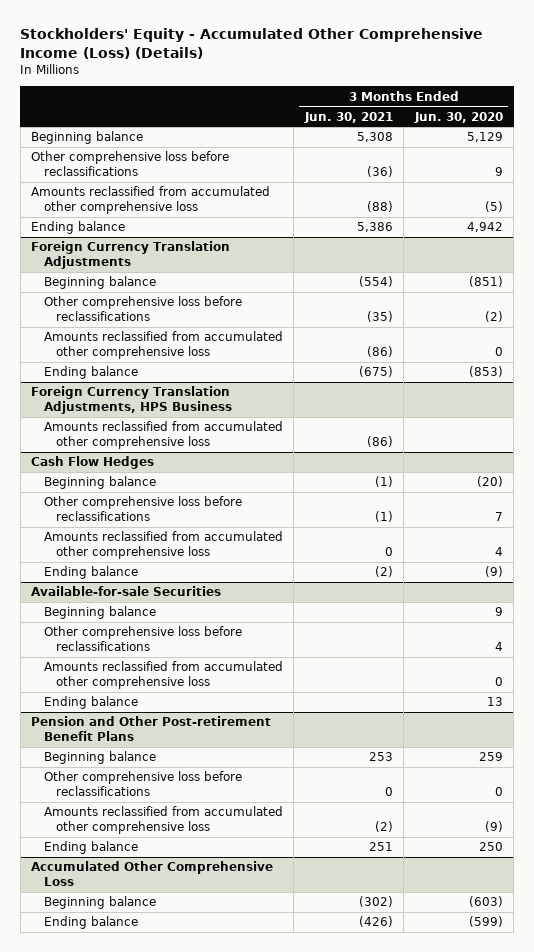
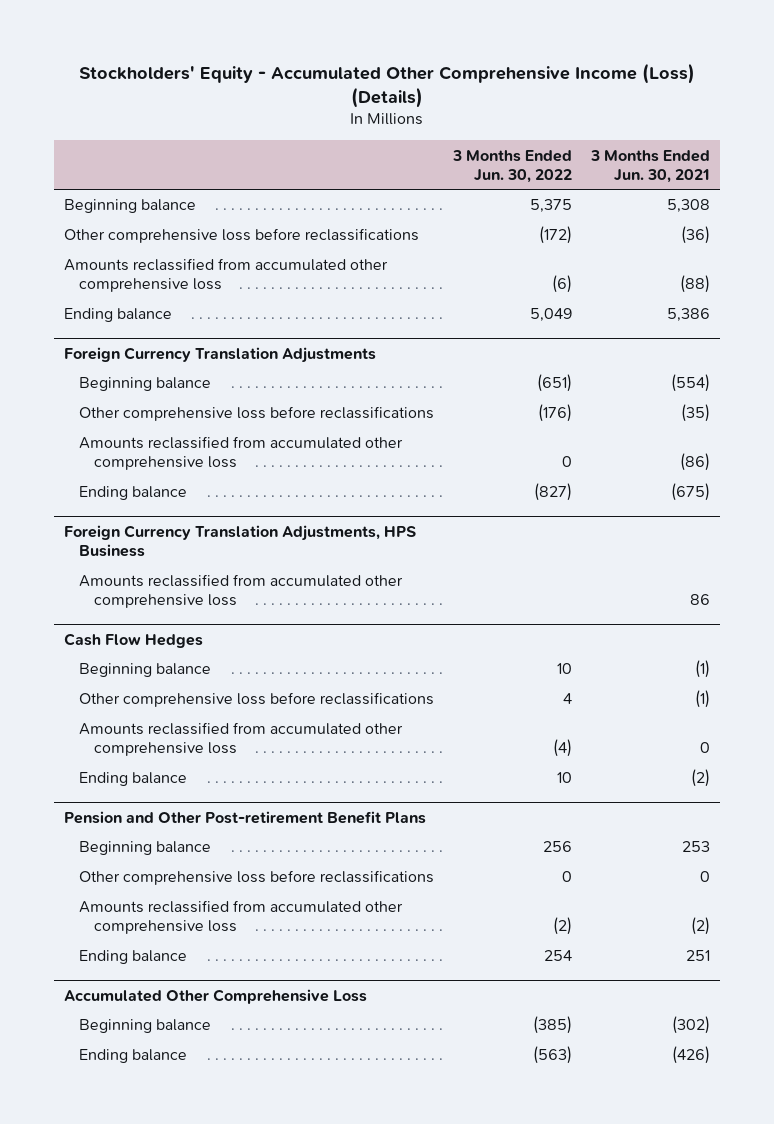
[413,111,503,123] Jun. 30, 2020 -> none
none -> [451,149,572,183] 3 Months Ended Jun. 30, 2022
[366,436,393,448] (86) -> [690,594,711,606] 86
[31,586,222,597] Available-for-sale Securities -> none
[43,606,156,620] Beginning balance -> none
[43,626,242,652] Other comprehensive loss before reclassifications -> none
[43,661,283,690] Amounts reclassified from accumulated other comprehensive loss -> none
[43,696,138,710] Ending balance -> none

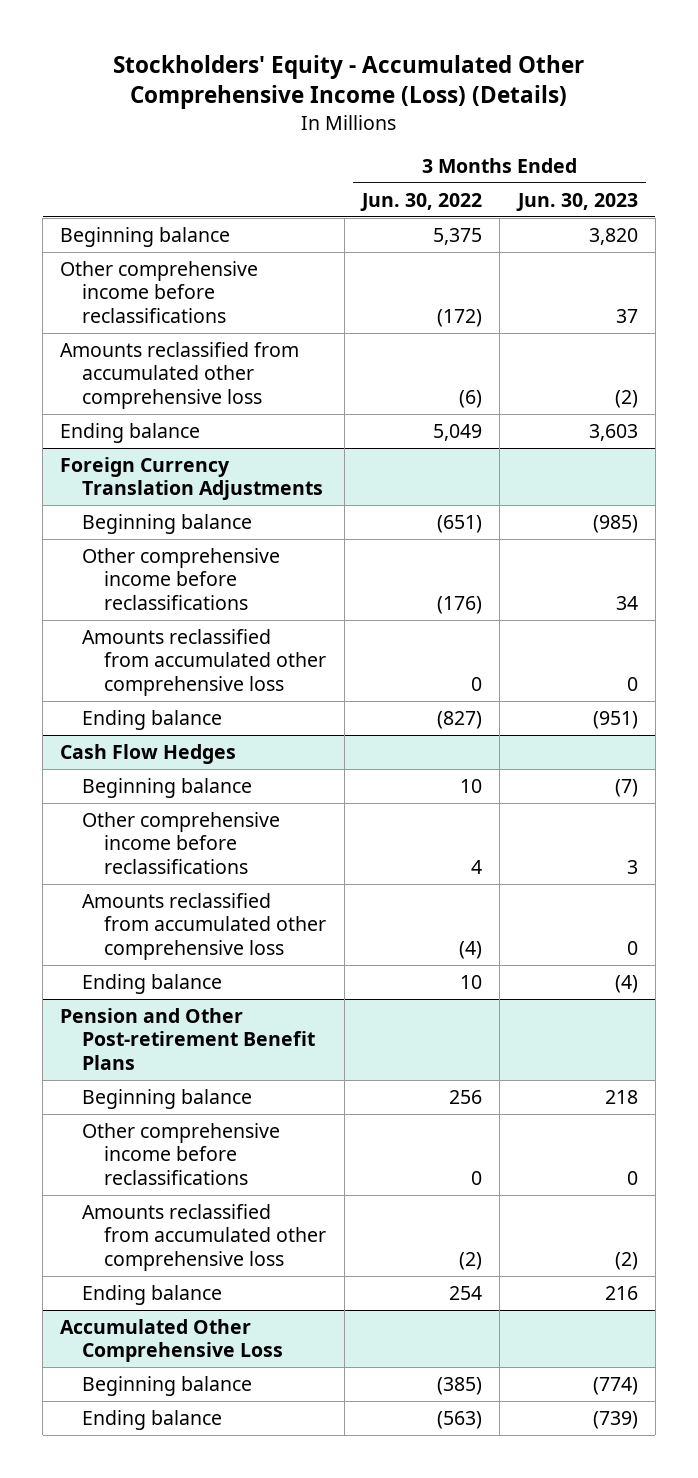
[590,149,711,183] 3 Months Ended Jun. 30, 2021 -> none
none -> [515,192,638,211] Jun. 30, 2023
[63,228,419,244] Other comprehensive loss before reclassifications -> [60,260,259,324] Other comprehensive income before reclassifications
[78,406,434,422] Other comprehensive loss before reclassifications -> [82,547,281,611] Other comprehensive income before reclassifications
[63,524,416,558] Foreign Currency Translation Adjustments, HPS Business -> none
[78,574,403,609] Amounts reclassified from accumulated other comprehensive loss -> none
[78,692,434,708] Other comprehensive loss before reclassifications -> [82,811,281,875] Other comprehensive income before reclassifications
[78,870,434,886] Other comprehensive loss before reclassifications -> [82,1122,281,1186] Other comprehensive income before reclassifications

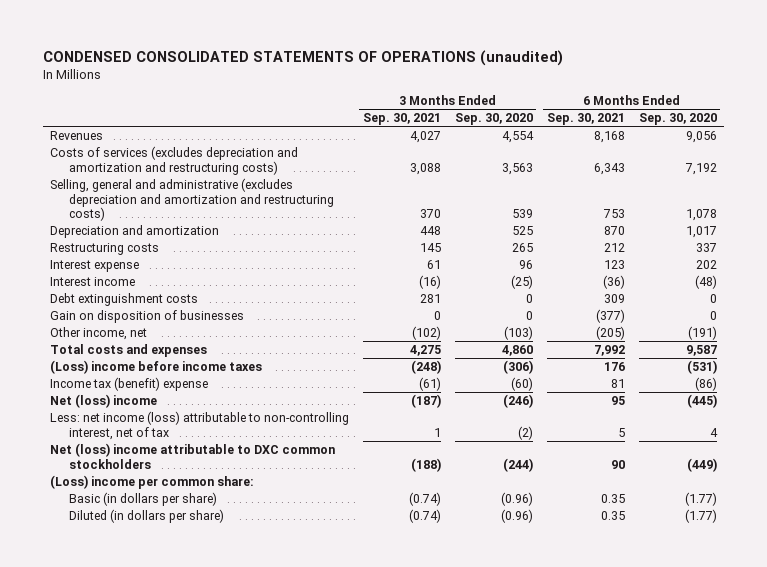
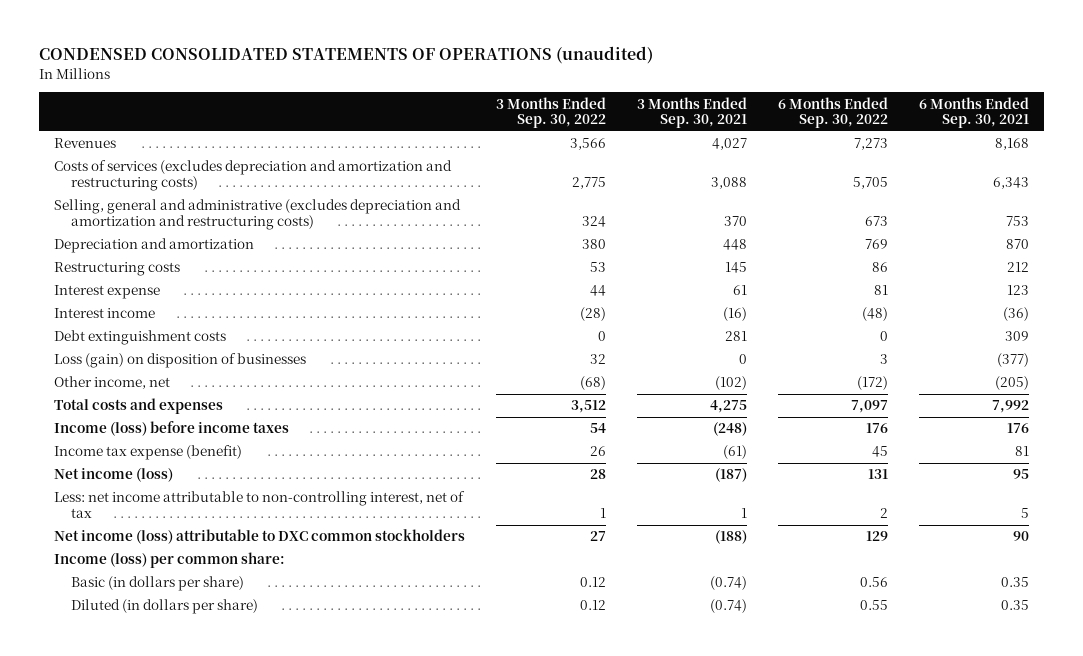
[454,113,533,126] Sep. 30, 2020 -> none
[638,113,717,126] Sep. 30, 2020 -> none
none -> [496,96,607,129] 3 Months Ended Sep. 30, 2022
none -> [777,96,888,129] 6 Months Ended Sep. 30, 2022
[49,310,244,324] Gain on disposition of businesses -> [54,353,307,369] Loss (gain) on disposition of businesses
[49,360,262,375] (Loss) income before income taxes -> [54,421,290,437] Income (loss) before income taxes
[49,377,208,392] Income tax (benefit) expense -> [54,445,243,461] Income tax expense (benefit)
[49,394,157,409] Net (loss) income -> [54,468,174,483] Net income (loss)
[49,411,349,440] Less: net income (loss) attributable to non-controlling interest, net of tax -> [54,491,466,519] Less: net income attributable to non-controlling interest, net of tax
[49,443,335,469] Net (loss) income attributable to DXC common stockholders -> [54,529,466,545] Net income (loss) attributable to DXC common stockholders
[49,475,254,490] (Loss) income per common share: -> [54,552,286,569] Income (loss) per common share:

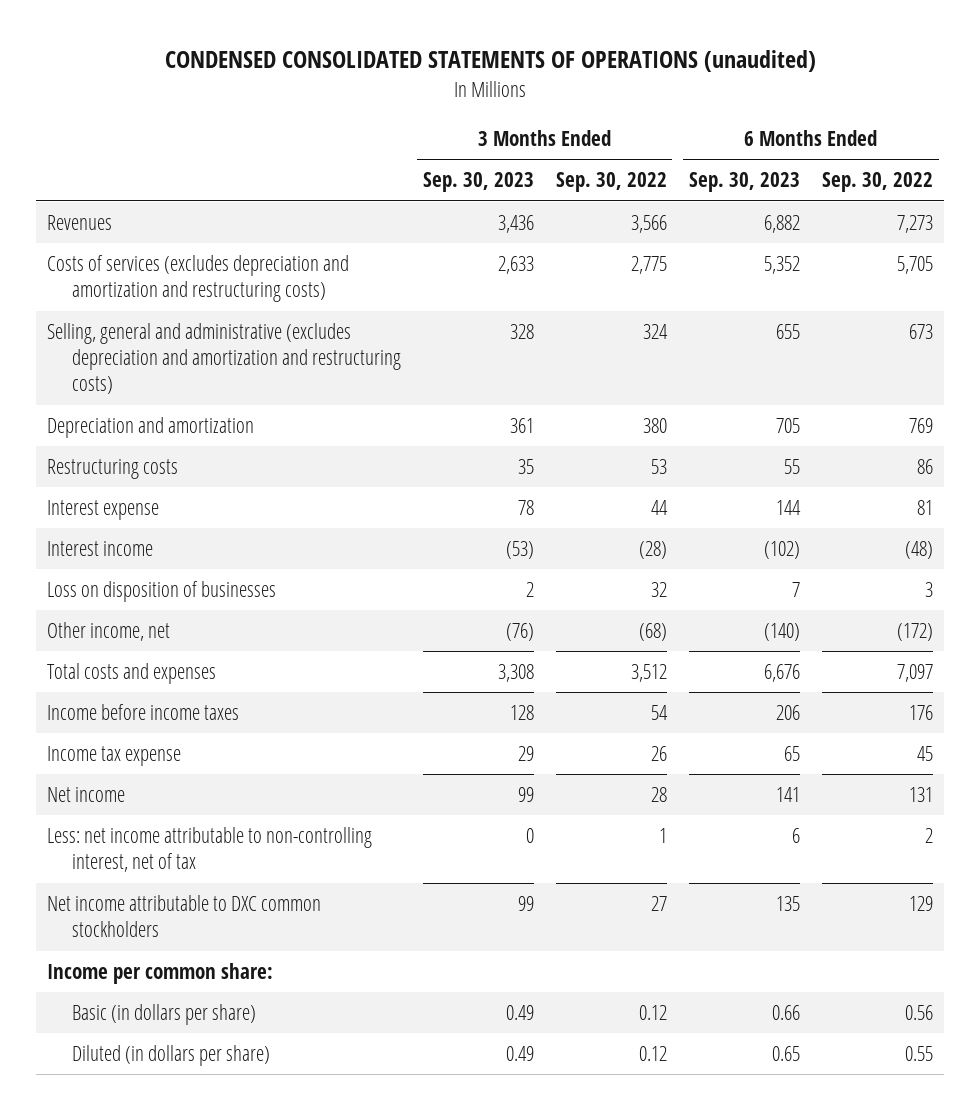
[636,96,747,129] 3 Months Ended Sep. 30, 2021 -> none
[918,96,1029,129] 6 Months Ended Sep. 30, 2021 -> none
none -> [422,172,534,193] Sep. 30, 2023
none -> [688,172,800,193] Sep. 30, 2023
[54,330,227,346] Debt extinguishment costs -> none
[54,353,307,369] Loss (gain) on disposition of businesses -> [46,581,276,603] Loss on disposition of businesses
[54,421,290,437] Income (loss) before income taxes -> [46,704,239,721] Income before income taxes
[54,445,243,461] Income tax expense (benefit) -> [46,746,181,767] Income tax expense
[54,468,174,483] Net income (loss) -> [46,787,125,803] Net income
[54,529,466,545] Net income (loss) attributable to DXC common stockholders -> [46,895,321,938] Net income attributable to DXC common stockholders
[54,552,286,569] Income (loss) per common share: -> [46,963,273,985] Income per common share:

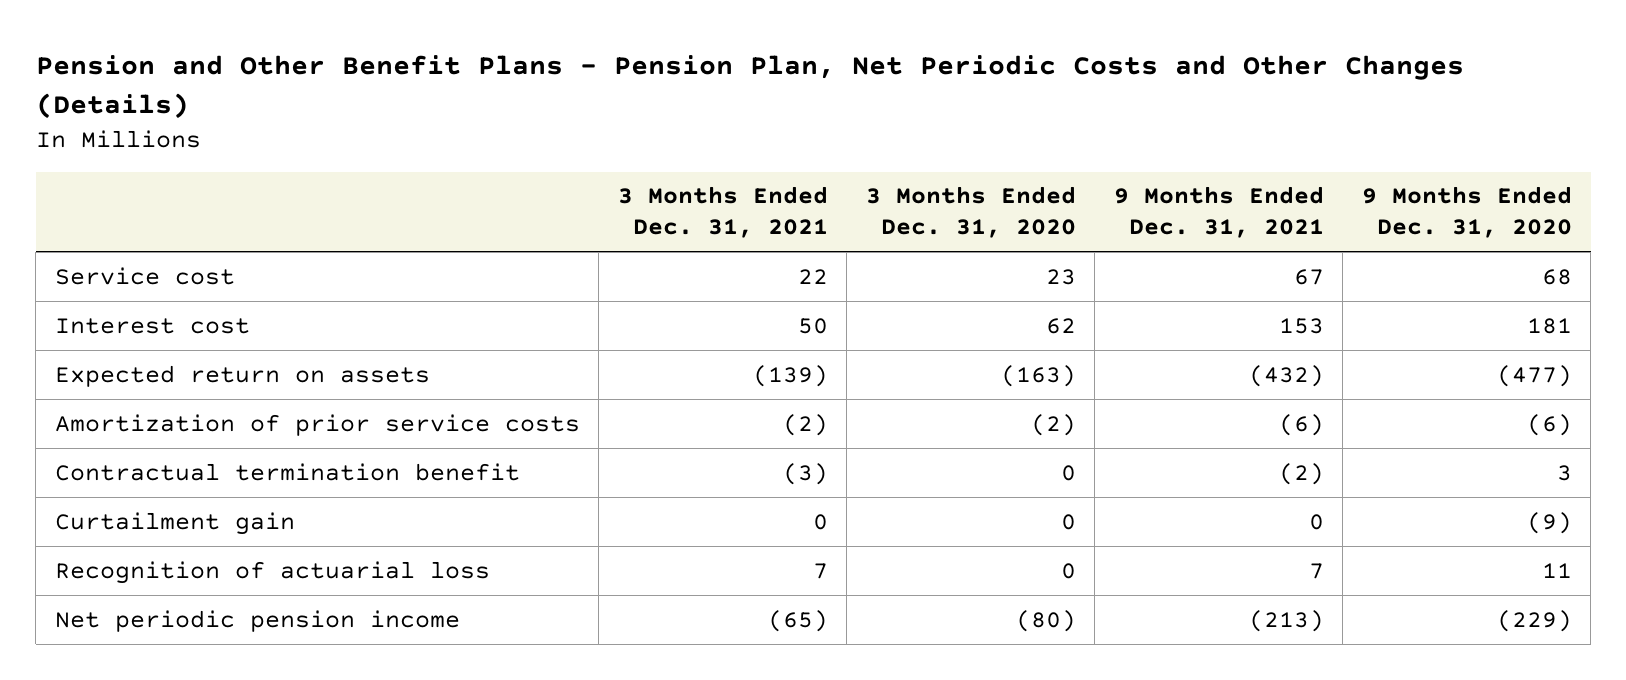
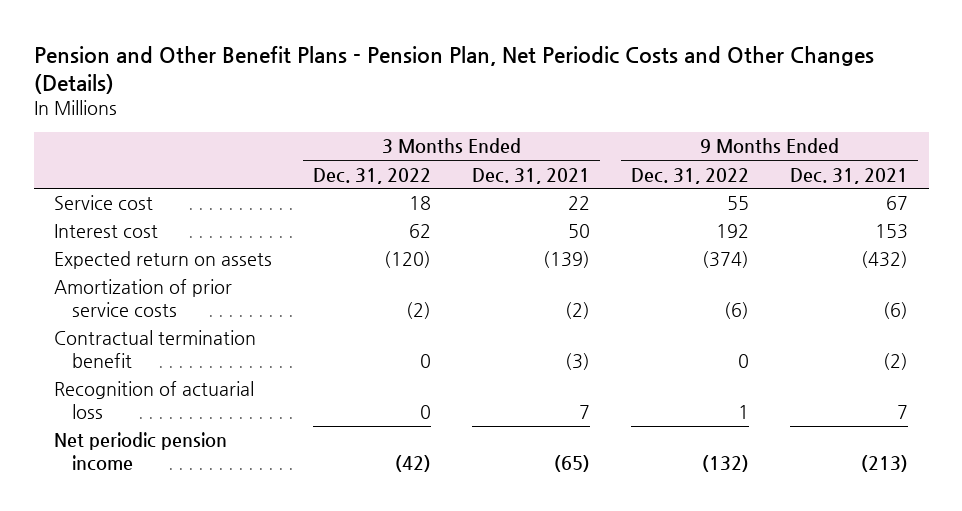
[865,186,1076,239] 3 Months Ended Dec. 31, 2020 -> none
[1361,186,1572,239] 9 Months Ended Dec. 31, 2020 -> none
none -> [313,167,432,184] Dec. 31, 2022
none -> [631,167,750,184] Dec. 31, 2022
[54,511,295,535] Curtailment gain -> none

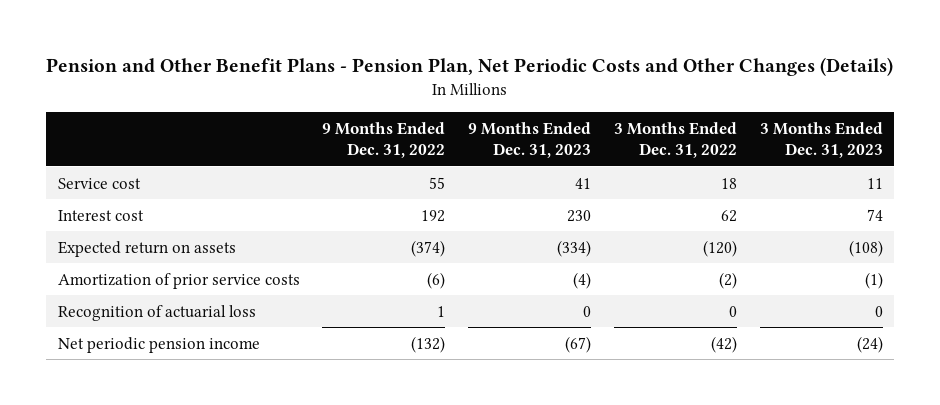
[472,167,591,184] Dec. 31, 2021 -> none
[790,167,909,184] Dec. 31, 2021 -> none
none -> [468,121,592,159] 9 Months Ended Dec. 31, 2023
none -> [759,121,883,159] 3 Months Ended Dec. 31, 2023
[54,330,257,369] Contractual termination benefit -> none

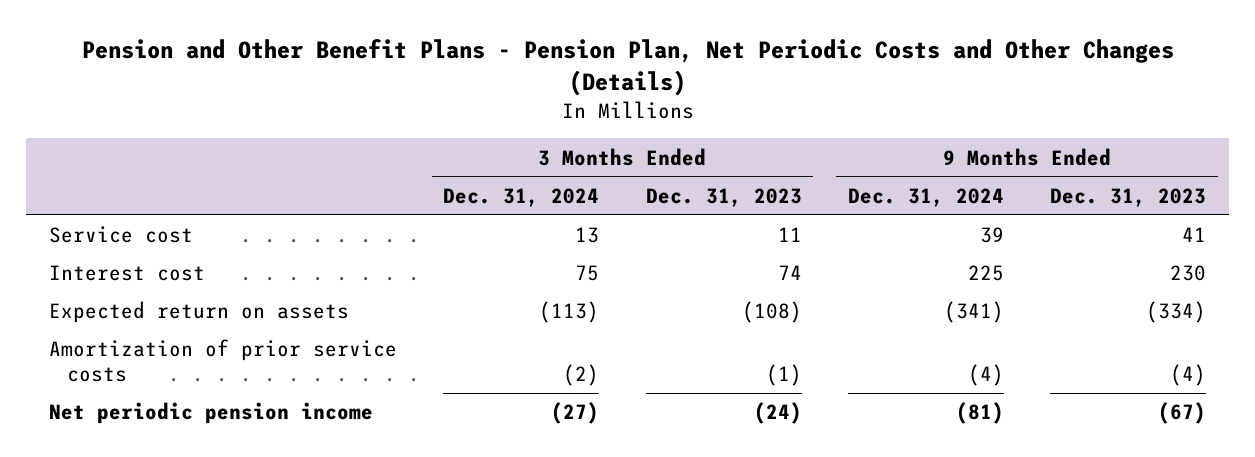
[322,121,446,159] 9 Months Ended Dec. 31, 2022 -> none
[613,121,737,159] 3 Months Ended Dec. 31, 2022 -> none
none -> [443,187,600,207] Dec. 31, 2024
none -> [847,187,1004,207] Dec. 31, 2024
[57,304,256,321] Recognition of actuarial loss -> none

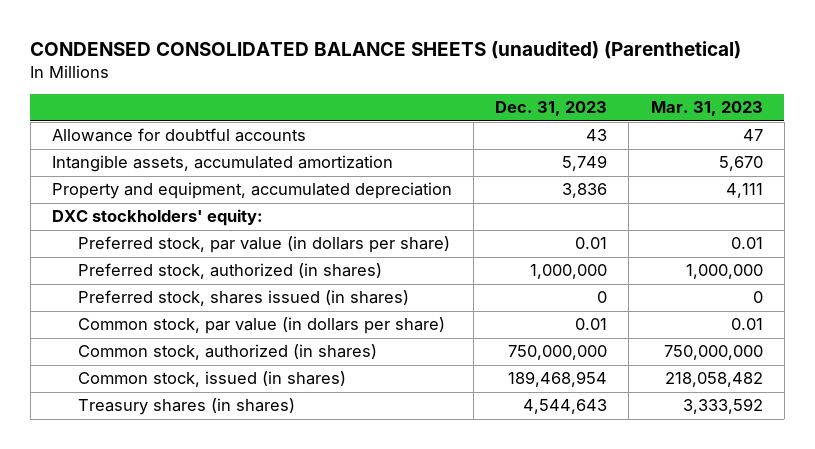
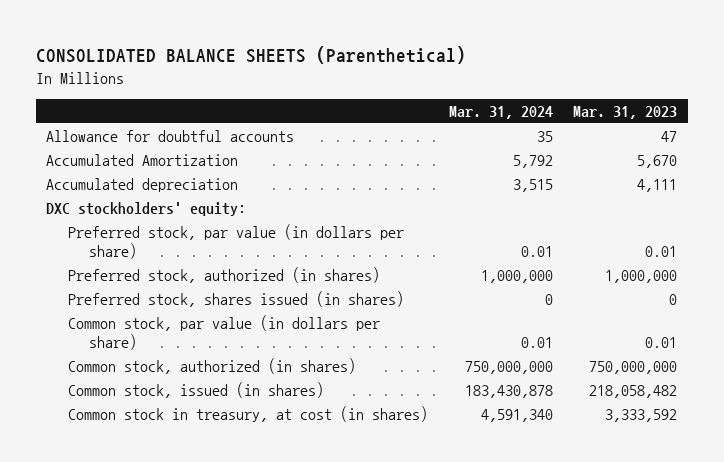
[30,40,742,59] CONDENSED CONSOLIDATED BALANCE SHEETS (unaudited) (Parenthetical) -> [35,45,466,64] CONSOLIDATED BALANCE SHEETS (Parenthetical)
[495,101,608,117] Dec. 31, 2023 -> none
none -> [448,105,553,119] Mar. 31, 2024
[51,155,393,173] Intangible assets, accumulated amortization -> [46,154,239,167] Accumulated Amortization
[51,182,452,200] Property and equipment, accumulated depreciation -> [46,178,239,193] Accumulated depreciation
[77,398,295,416] Treasury shares (in shares) -> [67,406,428,423] Common stock in treasury, at cost (in shares)

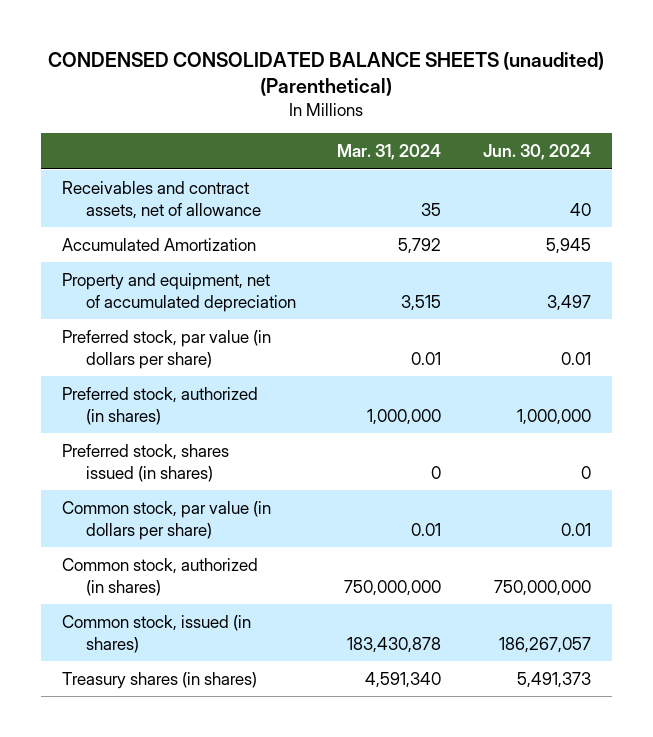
[35,45,466,64] CONSOLIDATED BALANCE SHEETS (Parenthetical) -> [48,52,605,97] CONDENSED CONSOLIDATED BALANCE SHEETS (unaudited) (Parenthetical)
[573,105,678,119] Mar. 31, 2023 -> none
none -> [482,144,591,161] Jun. 30, 2024
[46,130,295,143] Allowance for doubtful accounts -> [61,180,261,219] Receivables and contract assets, net of allowance
[46,202,247,217] DXC stockholders' equity: -> none
[46,178,239,193] Accumulated depreciation -> [61,272,296,312] Property and equipment, net of accumulated depreciation
[67,406,428,423] Common stock in treasury, at cost (in shares) -> [61,671,257,689] Treasury shares (in shares)

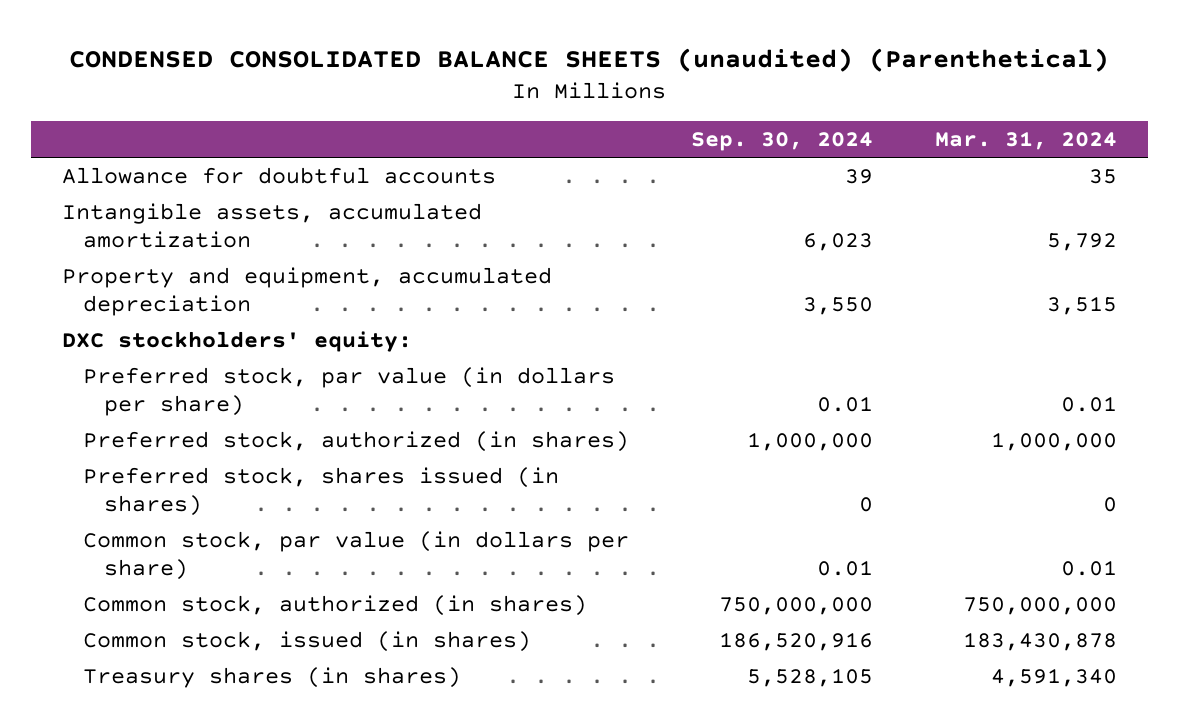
[482,144,591,161] Jun. 30, 2024 -> none
none -> [690,132,873,152] Sep. 30, 2024
[61,180,261,219] Receivables and contract assets, net of allowance -> [61,166,496,184] Allowance for doubtful accounts
[61,237,256,251] Accumulated Amortization -> [61,202,482,249] Intangible assets, accumulated amortization
[61,272,296,312] Property and equipment, net of accumulated depreciation -> [61,266,552,317] Property and equipment, accumulated depreciation
none -> [61,330,412,352] DXC stockholders' equity:

